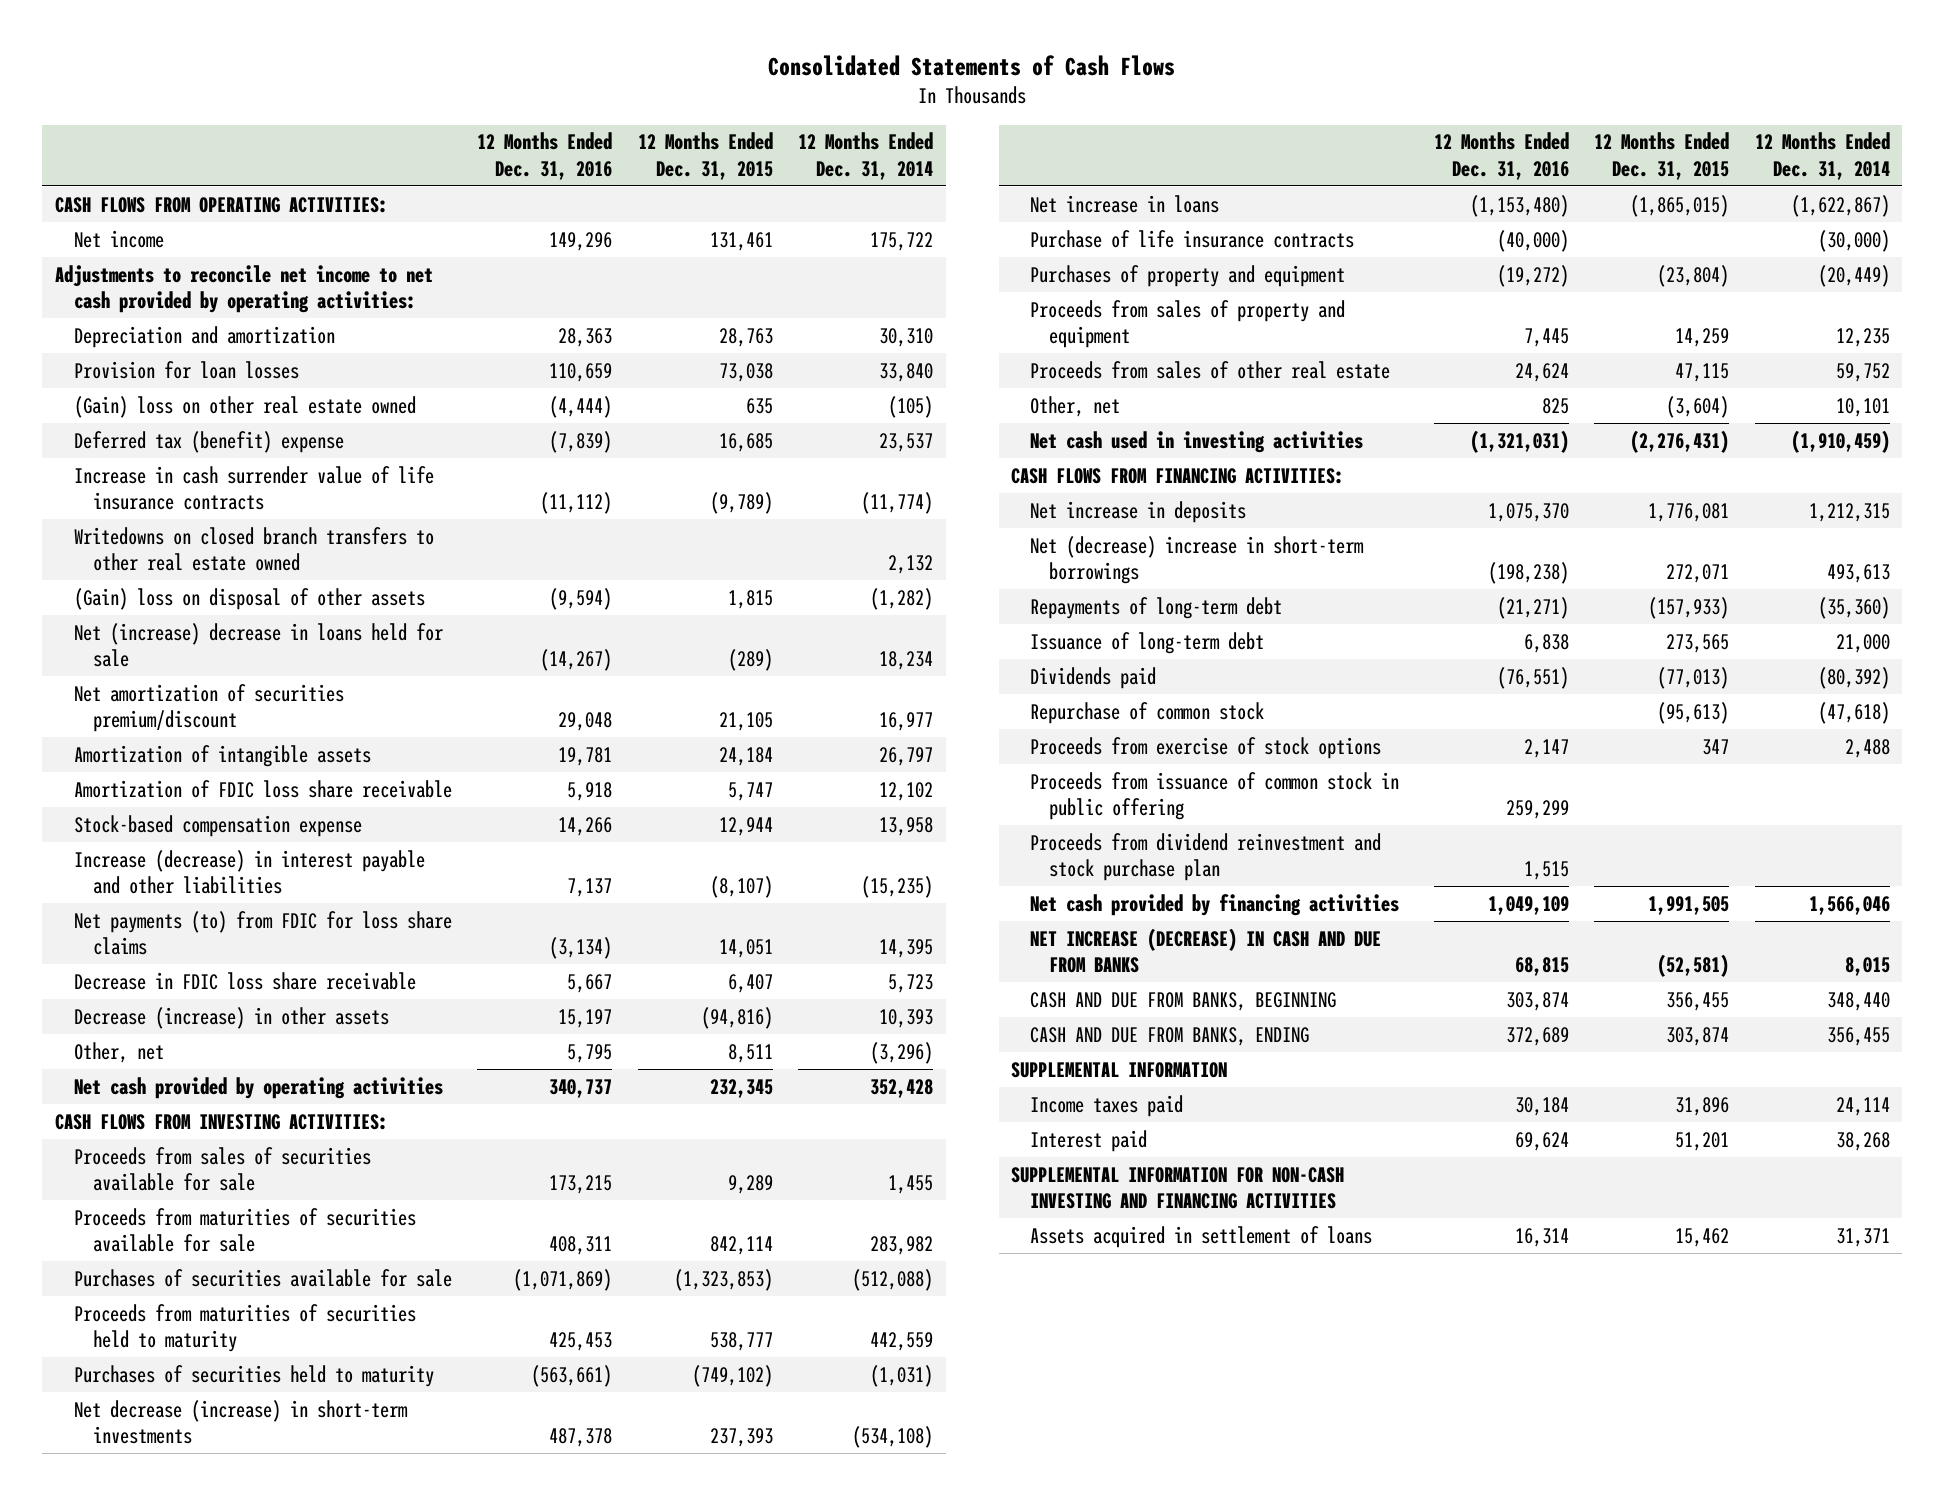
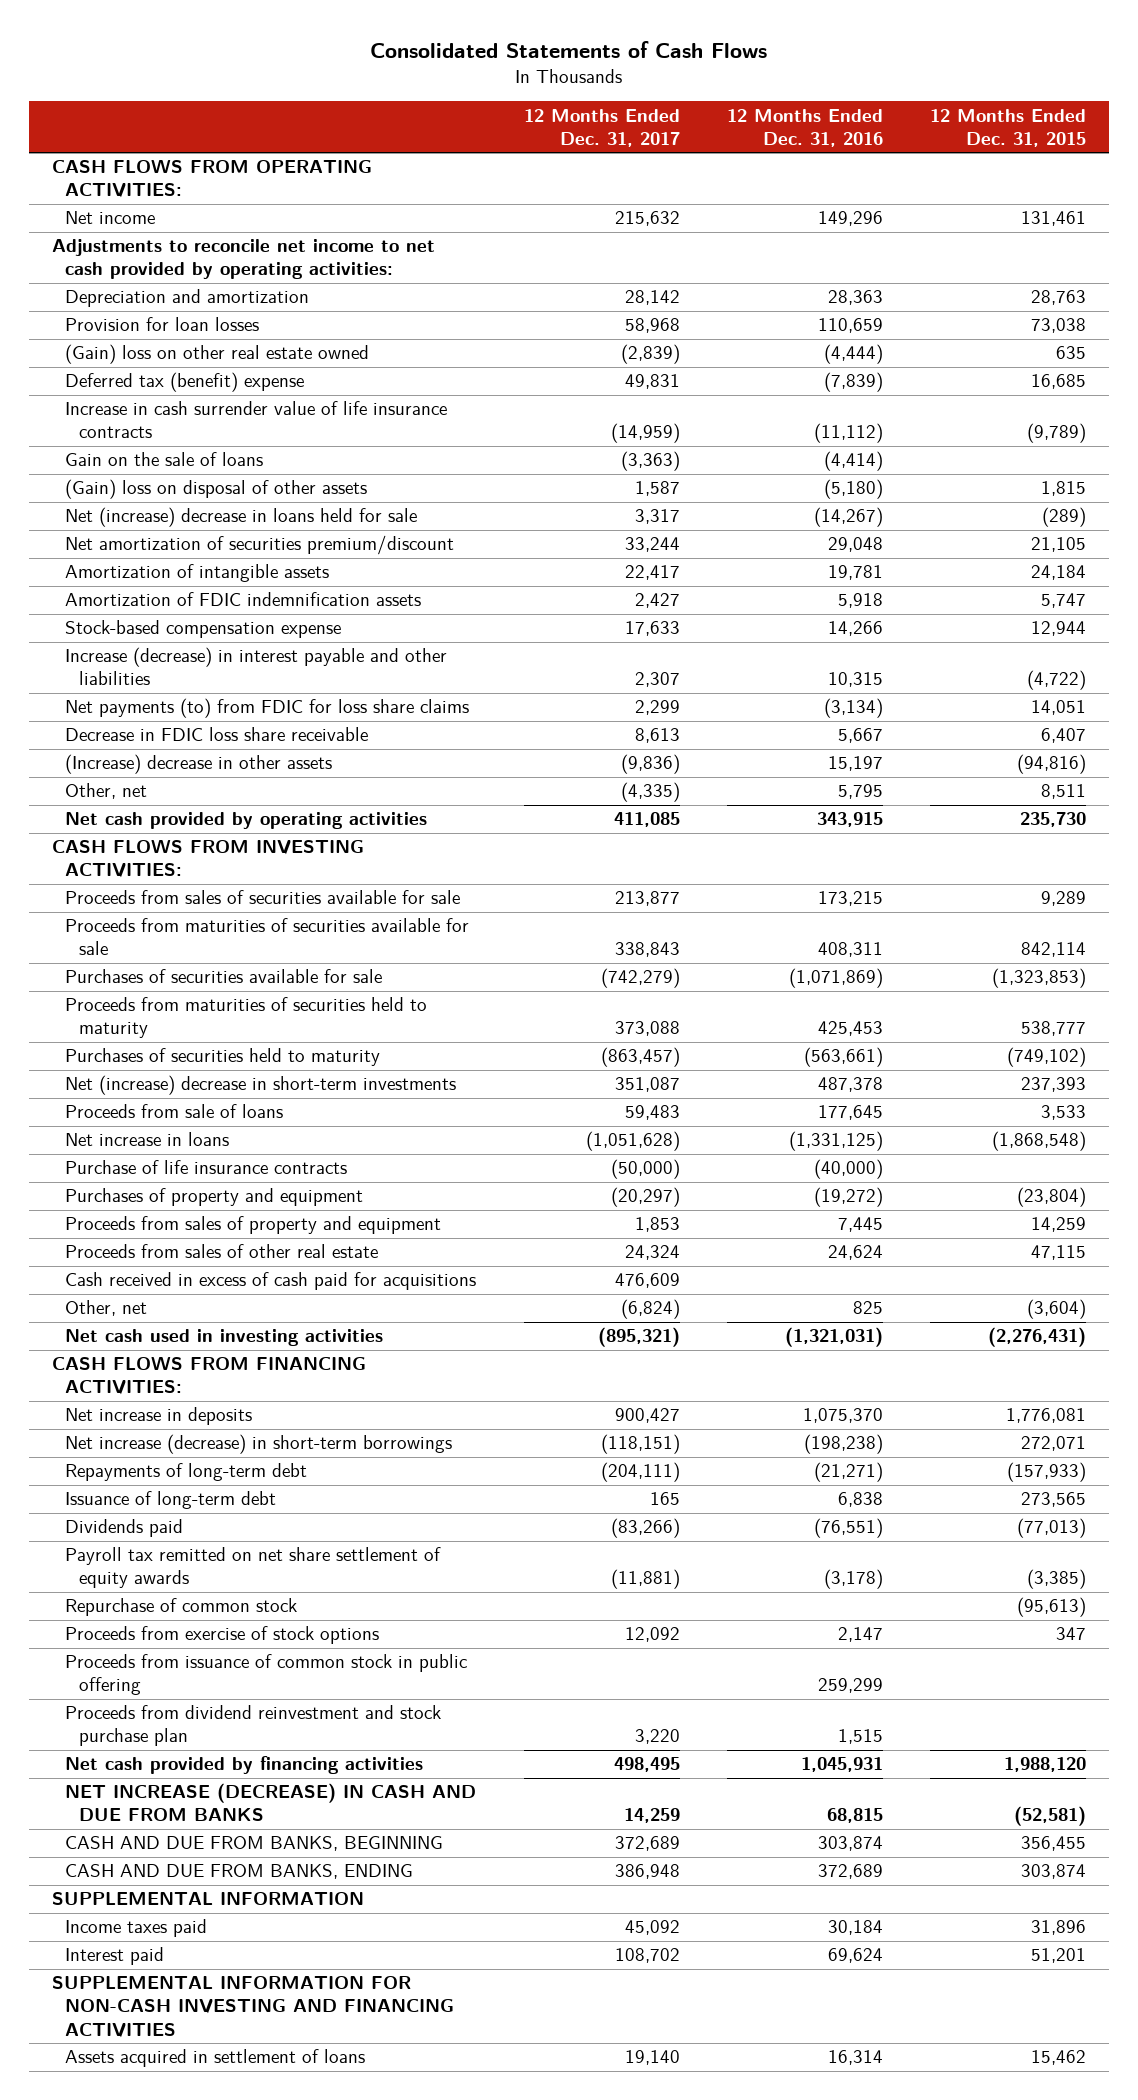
[798,132,934,180] 12 Months Ended Dec. 31, 2014 -> none
none -> [523,108,680,147] 12 Months Ended Dec. 31, 2017
[73,526,434,572] Writedowns on closed branch transfers to other real estate owned -> none
none -> [65,452,264,467] Gain on the sale of loans
[549,587,613,610] (9,594) -> [823,479,883,500] (5,180)
[73,779,452,798] Amortization of FDIC loss share receivable -> [65,592,422,607] Amortization of FDIC indemnification assets
[567,878,613,898] 7,137 -> [827,672,883,688] 10,315
[709,876,773,899] (8,107) -> [1026,670,1086,691] (4,722)
[73,1006,389,1029] Decrease (increase) in other assets -> [65,754,333,775] (Increase) decrease in other assets
[549,1078,613,1098] 340,737 -> [816,812,883,828] 343,915
[709,1078,773,1098] 232,345 -> [1019,812,1086,828] 235,730
[73,1399,408,1445] Net decrease (increase) in short-term investments -> [65,1075,457,1096] Net (increase) decrease in short-term investments
none -> [65,1104,284,1119] Proceeds from sale of loans
[1469,194,1569,217] (1,153,480) -> [788,1131,883,1152] (1,331,125)
[1630,194,1730,217] (1,865,015) -> [991,1131,1086,1152] (1,868,548)
none -> [65,1272,477,1291] Cash received in excess of cash paid for acquisitions
[1030,535,1365,585] Net (decrease) increase in short-term borrowings -> [65,1434,453,1455] Net increase (decrease) in short-term borrowings
none -> [65,1547,442,1589] Payroll tax remitted on net share settlement of equity awards
[1487,895,1569,915] 1,049,109 -> [800,1757,883,1773] 1,045,931
[1648,895,1730,915] 1,991,505 -> [1003,1757,1086,1773] 1,988,120

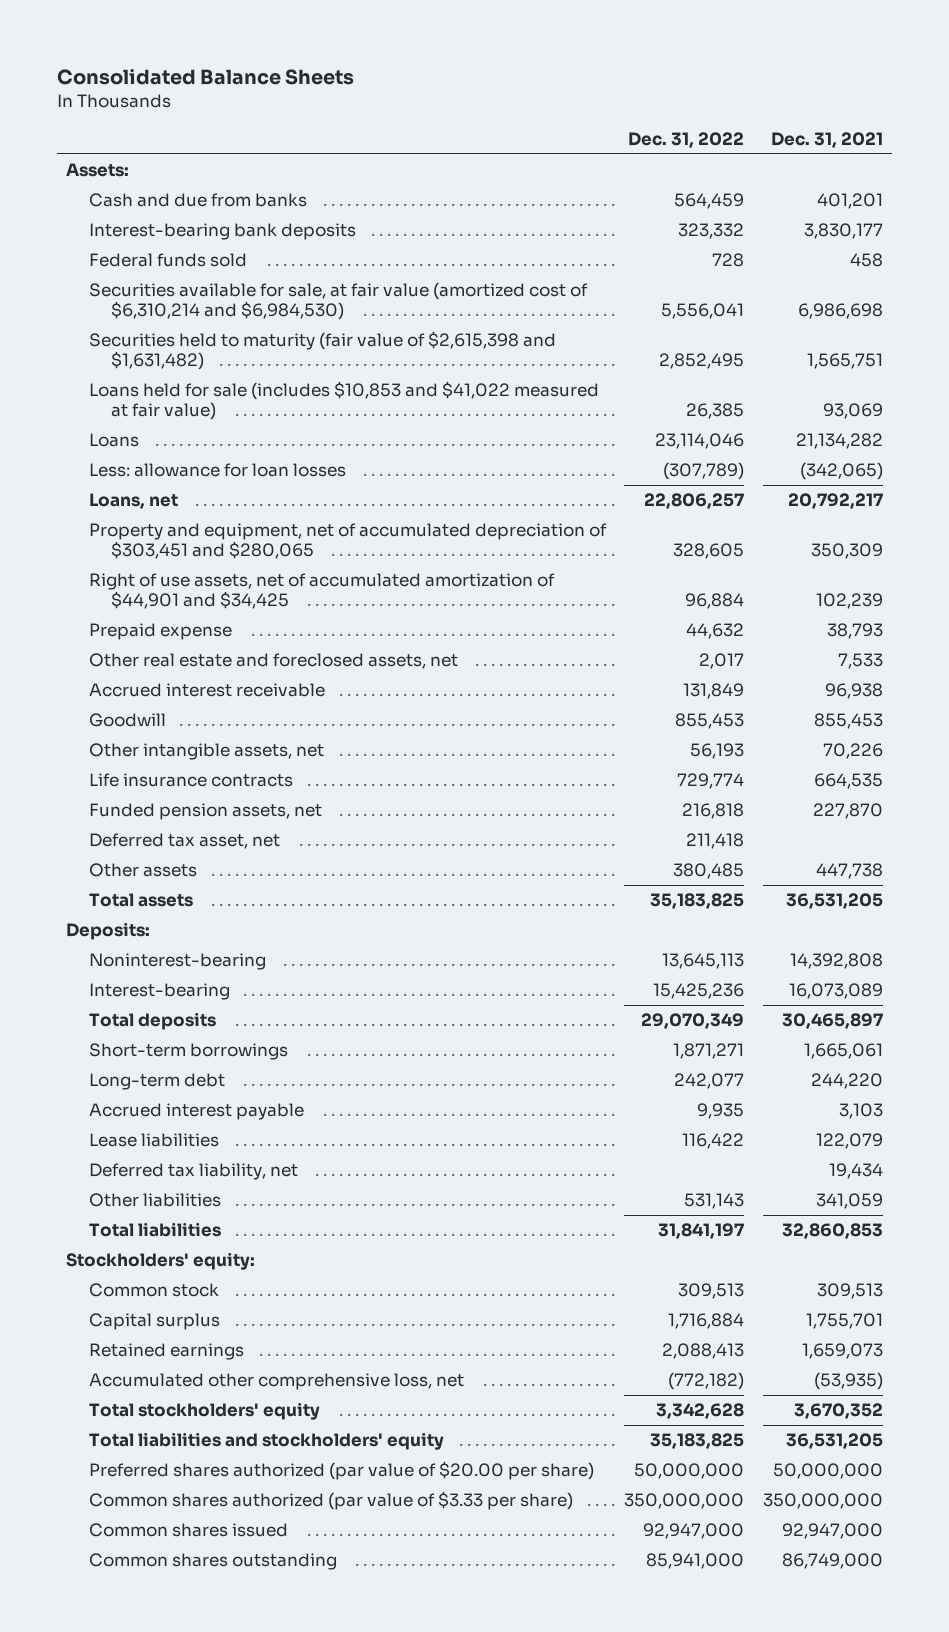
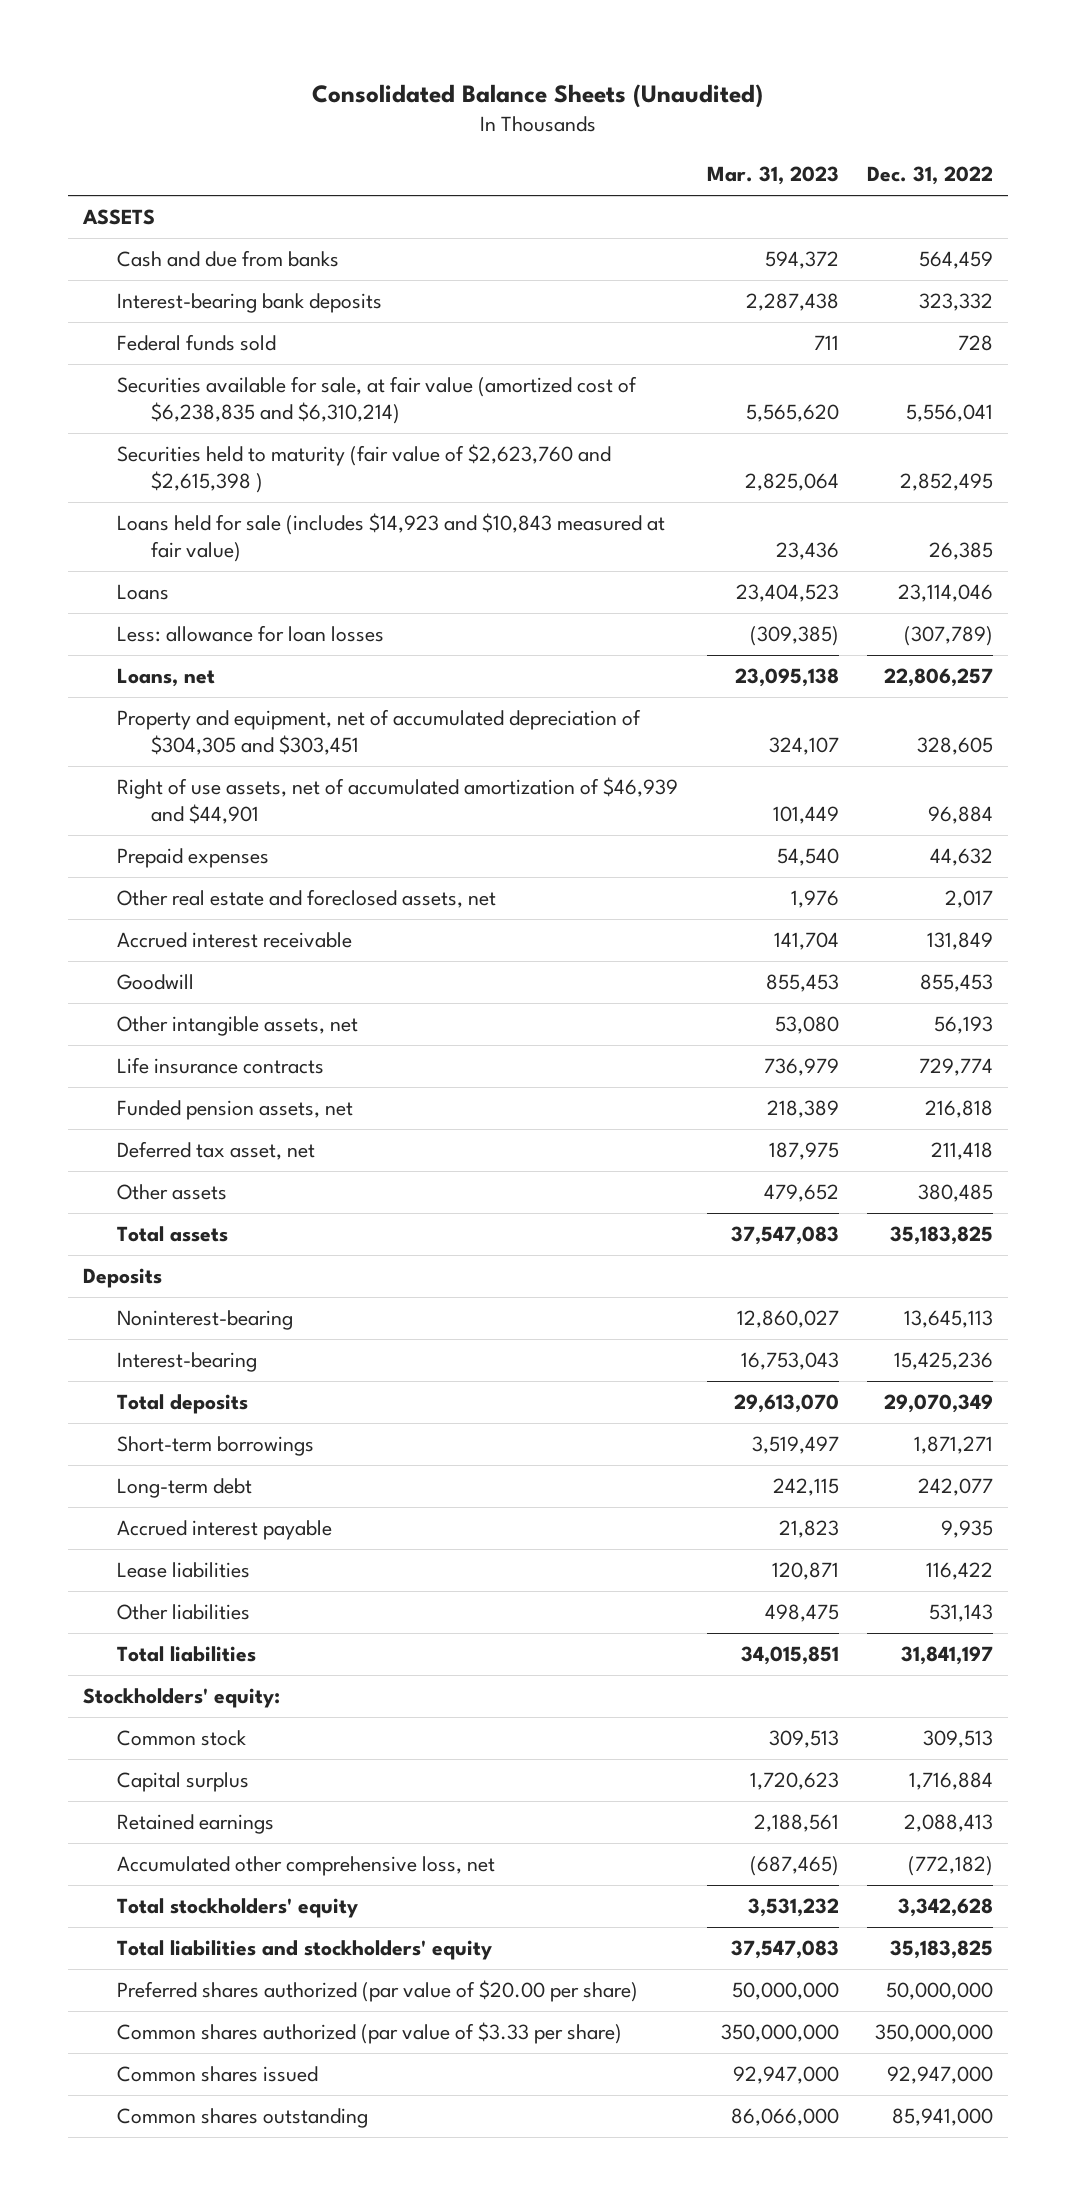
[57,68,355,85] Consolidated Balance Sheets -> [311,83,763,108] Consolidated Balance Sheets (Unaudited)
[770,131,883,148] Dec. 31, 2021 -> none
none -> [706,166,839,186] Mar. 31, 2023
[66,163,130,178] Assets: -> [81,209,155,226] ASSETS
[88,282,588,321] Securities available for sale, at fair value (amortized cost of $6,310,214 and $6,984,530) -> [117,376,638,425] Securities available for sale, at fair value (amortized cost of $6,238,835 and $6,310,214)
[88,331,556,371] Securities held to maturity (fair value of $2,615,398 and $1,631,482) -> [117,444,612,494] Securities held to maturity (fair value of $2,623,760 and $2,615,398 )
[88,381,599,421] Loans held for sale (includes $10,853 and $41,022 measured at fair value) -> [117,513,666,563] Loans held for sale (includes $14,923 and $10,843 measured at fair value)
[88,523,607,560] Property and equipment, net of accumulated depreciation of $303,451 and $280,065 -> [117,709,642,756] Property and equipment, net of accumulated depreciation of $304,305 and $303,451
[88,573,555,610] Right of use assets, net of accumulated amortization of $44,901 and $34,425 -> [117,777,679,825] Right of use assets, net of accumulated amortization of $46,939 and $44,901
[88,623,232,641] Prepaid expense -> [117,848,270,869] Prepaid expenses
[66,922,151,941] Deposits: -> [82,1268,162,1289] Deposits
[88,1163,298,1181] Deferred tax liability, net -> none

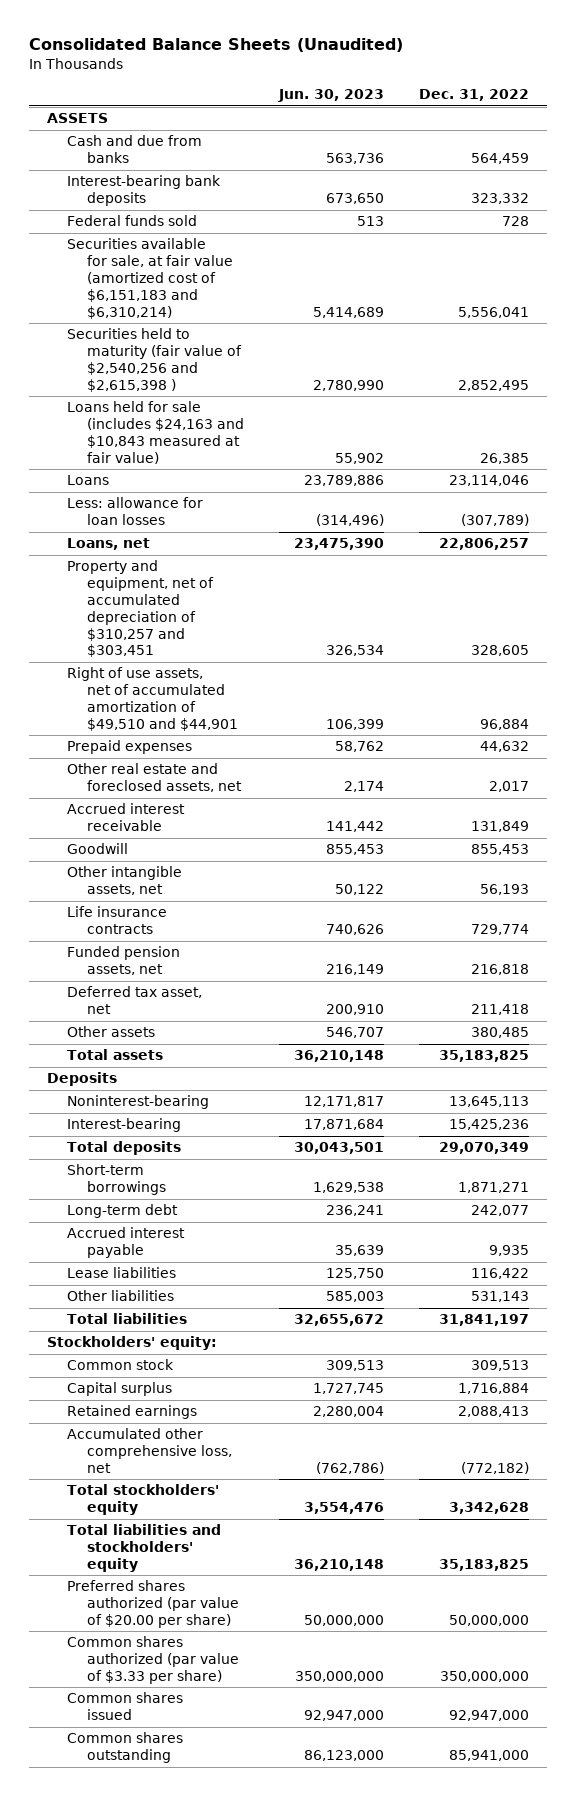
[706,166,839,186] Mar. 31, 2023 -> none
none -> [277,89,384,103] Jun. 30, 2023
[117,376,638,425] Securities available for sale, at fair value (amortized cost of $6,238,835 and $6,310,214) -> [66,238,233,319] Securities available for sale, at fair value (amortized cost of $6,151,183 and $6,310,214)
[117,444,612,494] Securities held to maturity (fair value of $2,623,760 and $2,615,398 ) -> [66,328,242,392] Securities held to maturity (fair value of $2,540,256 and $2,615,398 )
[117,513,666,563] Loans held for sale (includes $14,923 and $10,843 measured at fair value) -> [66,401,244,464] Loans held for sale (includes $24,163 and $10,843 measured at fair value)
[117,709,642,756] Property and equipment, net of accumulated depreciation of $304,305 and $303,451 -> [66,560,214,658] Property and equipment, net of accumulated depreciation of $310,257 and $303,451
[117,777,679,825] Right of use assets, net of accumulated amortization of $46,939 and $44,901 -> [66,667,238,731] Right of use assets, net of accumulated amortization of $49,510 and $44,901

